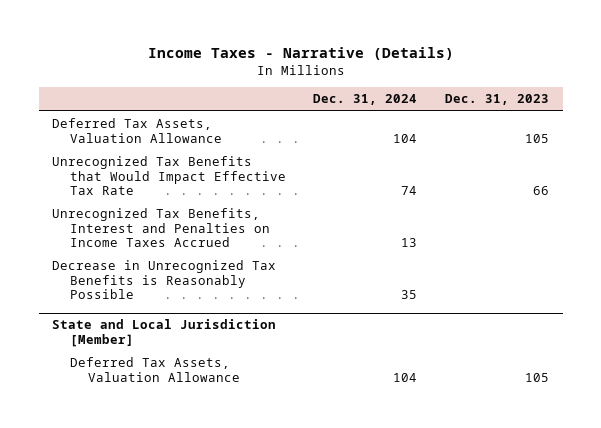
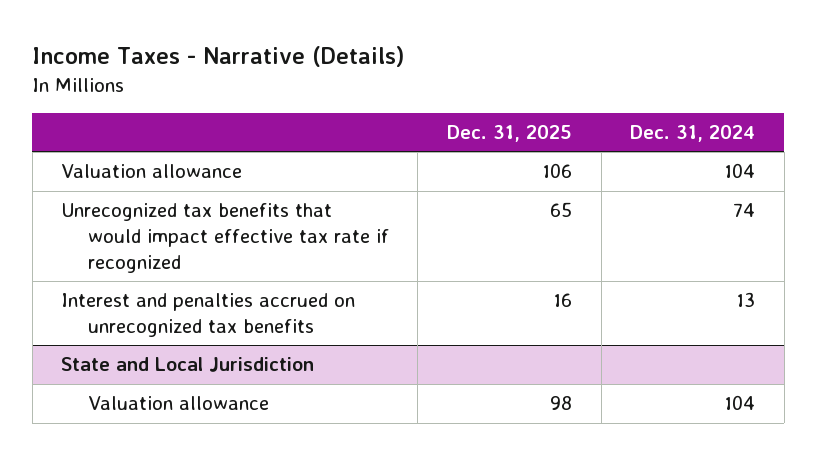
[444,94,549,106] Dec. 31, 2023 -> none
none -> [446,124,572,142] Dec. 31, 2025
[52,260,277,299] Decrease in Unrecognized Tax Benefits is Reasonably Possible -> none
[52,118,223,143] Deferred Tax Assets, Valuation Allowance -> [61,164,243,179] Valuation allowance
[52,156,287,195] Unrecognized Tax Benefits that Would Impact Effective Tax Rate -> [61,203,389,273] Unrecognized tax benefits that would impact effective tax rate if recognized
[52,208,271,247] Unrecognized Tax Benefits, Interest and Penalties on Income Taxes Accrued -> [61,293,356,338] Interest and penalties accrued on unrecognized tax benefits
[52,319,277,347] State and Local Jurisdiction [Member] -> [61,357,315,373] State and Local Jurisdiction
[70,357,240,382] Deferred Tax Assets, Valuation Allowance -> [87,396,269,411] Valuation allowance

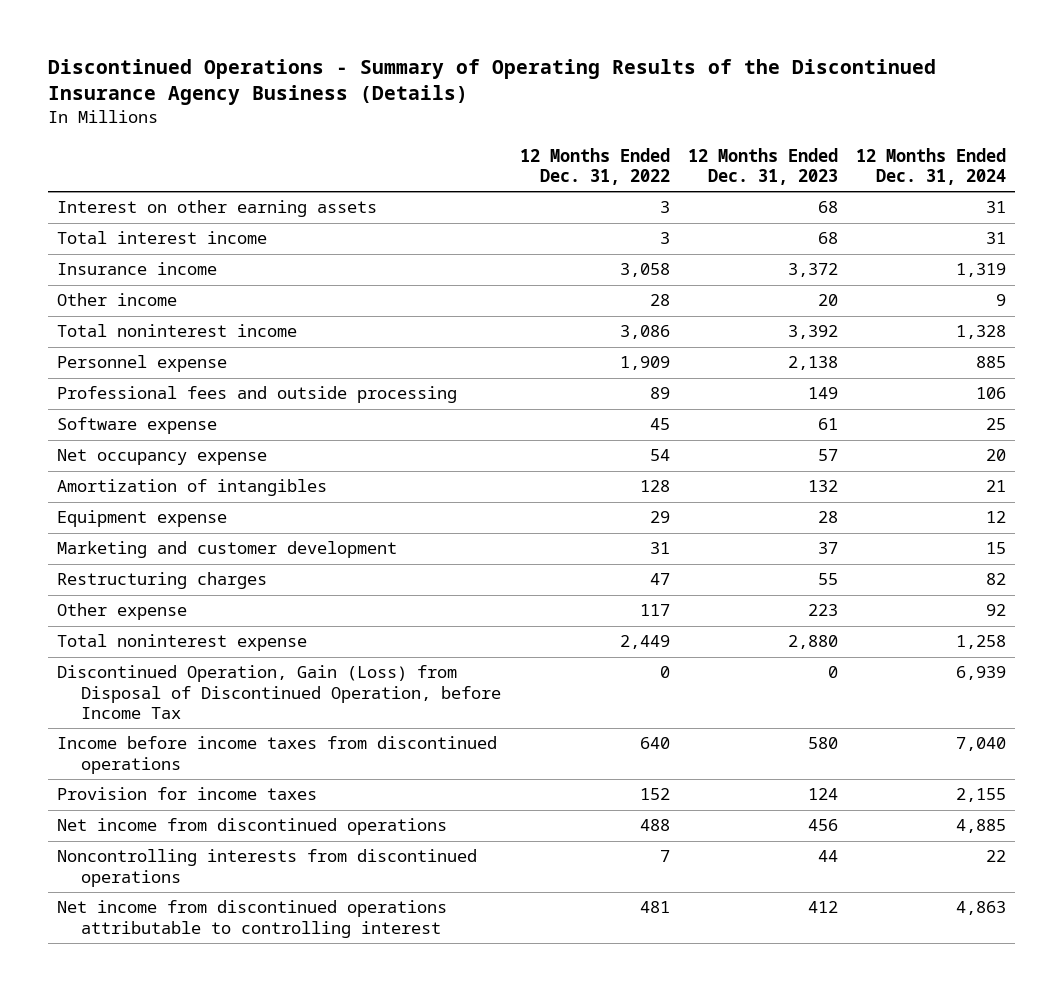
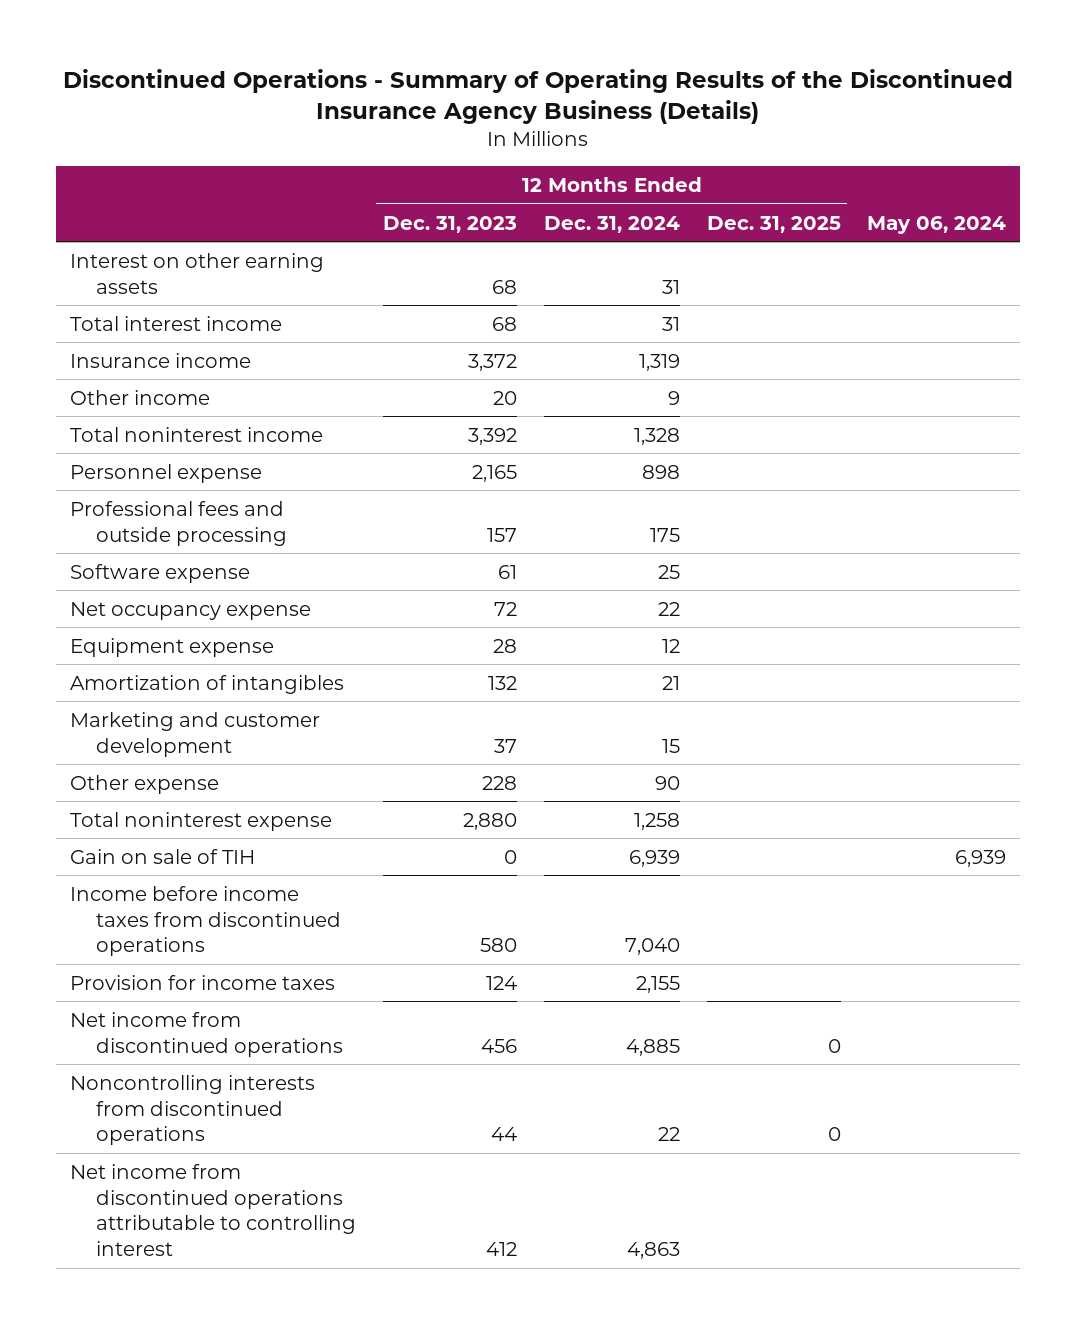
[519,147,670,185] 12 Months Ended Dec. 31, 2022 -> none
none -> [706,215,841,233] Dec. 31, 2025
none -> [867,215,1007,234] May 06, 2024
[787,356,838,371] 2,138 -> [471,464,517,482] 2,165
[975,356,1006,369] 885 -> [641,464,680,479] 898
[807,387,838,400] 149 -> [486,527,517,542] 157
[975,387,1006,400] 106 -> [649,527,680,542] 175
[817,449,838,462] 57 -> [493,601,517,616] 72
[985,449,1006,462] 20 -> [657,601,680,616] 22
[56,479,327,497] Amortization of intangibles -> [69,674,344,694] Amortization of intangibles
[56,572,267,590] Restructuring charges -> none
[807,604,838,617] 223 -> [481,775,517,790] 228
[985,604,1006,617] 92 -> [654,775,680,790] 90
[56,665,502,719] Discontinued Operation, Gain (Loss) from Disposal of Discontinued Operation, before Income Tax -> [69,848,255,864] Gain on sale of TIH

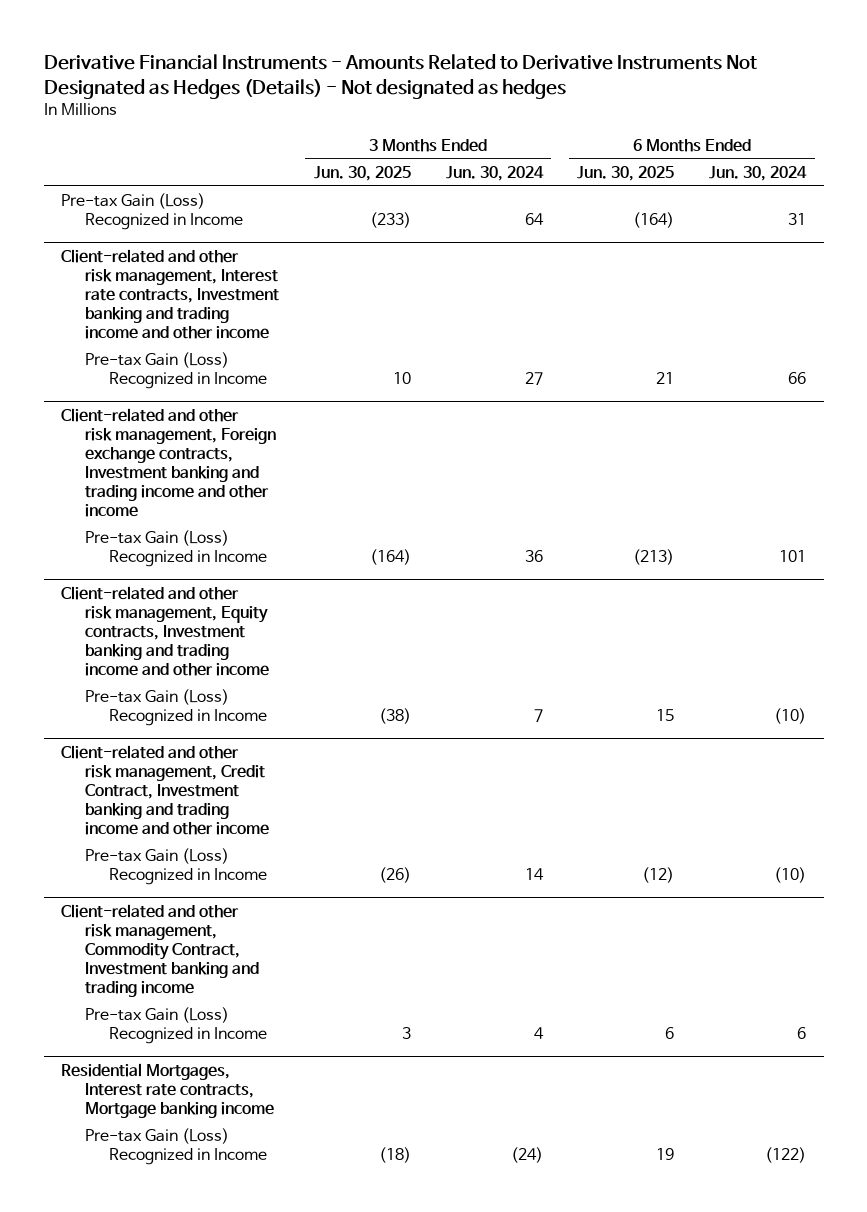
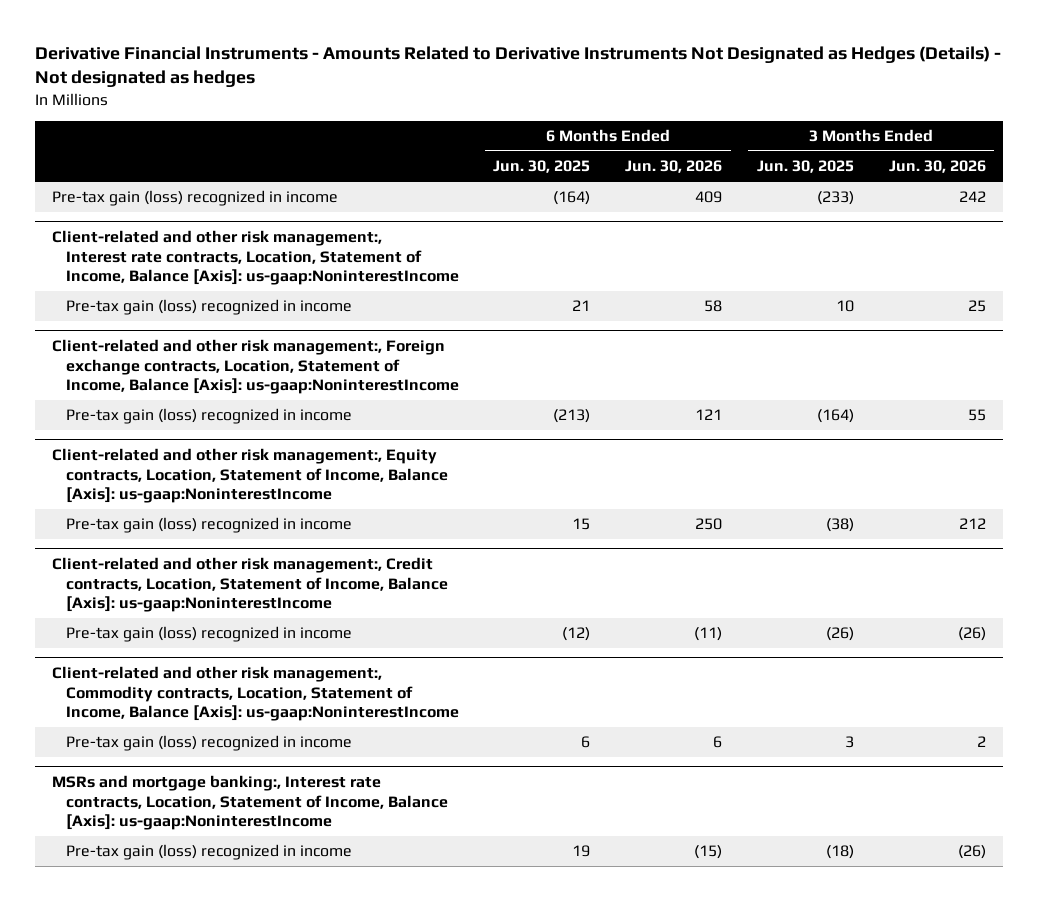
[445,165,544,181] Jun. 30, 2024 -> none
[709,165,808,181] Jun. 30, 2024 -> none
none -> [625,160,723,174] Jun. 30, 2026
none -> [888,160,986,174] Jun. 30, 2026
[61,248,280,340] Client-related and other risk management, Interest rate contracts, Investment banking and trading income and other income -> none
[61,407,277,518] Client-related and other risk management, Foreign exchange contracts, Investment banking and trading income and other income -> none
[61,585,270,677] Client-related and other risk management, Equity contracts, Investment banking and trading income and other income -> none
[61,744,270,836] Client-related and other risk management, Credit Contract, Investment banking and trading income and other income -> none
[61,903,260,998] Client-related and other risk management, Commodity Contract, Investment banking and trading income -> none
[61,1062,275,1118] Residential Mortgages, Interest rate contracts, Mortgage banking income -> none
[61,193,244,231] Pre-tax Gain (Loss) Recognized in Income -> [51,190,338,207] Pre-tax gain (loss) recognized in income
none -> [51,230,459,285] Client-related and other risk management:, Interest rate contracts, Location, Statement of Income, Balance [Axis]: us-gaap:NoninterestIncome
[85,352,268,390] Pre-tax Gain (Loss) Recognized in Income -> [65,299,352,316] Pre-tax gain (loss) recognized in income
none -> [51,339,459,394] Client-related and other risk management:, Foreign exchange contracts, Location, Statement of Income, Balance [Axis]: us-gaap:NoninterestIncome
[85,530,268,568] Pre-tax Gain (Loss) Recognized in Income -> [65,408,352,425] Pre-tax gain (loss) recognized in income
none -> [51,448,448,503] Client-related and other risk management:, Equity contracts, Location, Statement of Income, Balance [Axis]: us-gaap:NoninterestIncome
[85,689,268,727] Pre-tax Gain (Loss) Recognized in Income -> [65,517,352,534] Pre-tax gain (loss) recognized in income
none -> [51,557,448,612] Client-related and other risk management:, Credit contracts, Location, Statement of Income, Balance [Axis]: us-gaap:NoninterestIncome
[85,848,268,886] Pre-tax Gain (Loss) Recognized in Income -> [65,626,352,643] Pre-tax gain (loss) recognized in income
none -> [51,666,459,721] Client-related and other risk management:, Commodity contracts, Location, Statement of Income, Balance [Axis]: us-gaap:NoninterestIncome
[85,1007,268,1045] Pre-tax Gain (Loss) Recognized in Income -> [65,735,352,752] Pre-tax gain (loss) recognized in income
none -> [51,775,448,830] MSRs and mortgage banking:, Interest rate contracts, Location, Statement of Income, Balance [Axis]: us-gaap:NoninterestIncome
[85,1128,268,1166] Pre-tax Gain (Loss) Recognized in Income -> [65,844,352,861] Pre-tax gain (loss) recognized in income

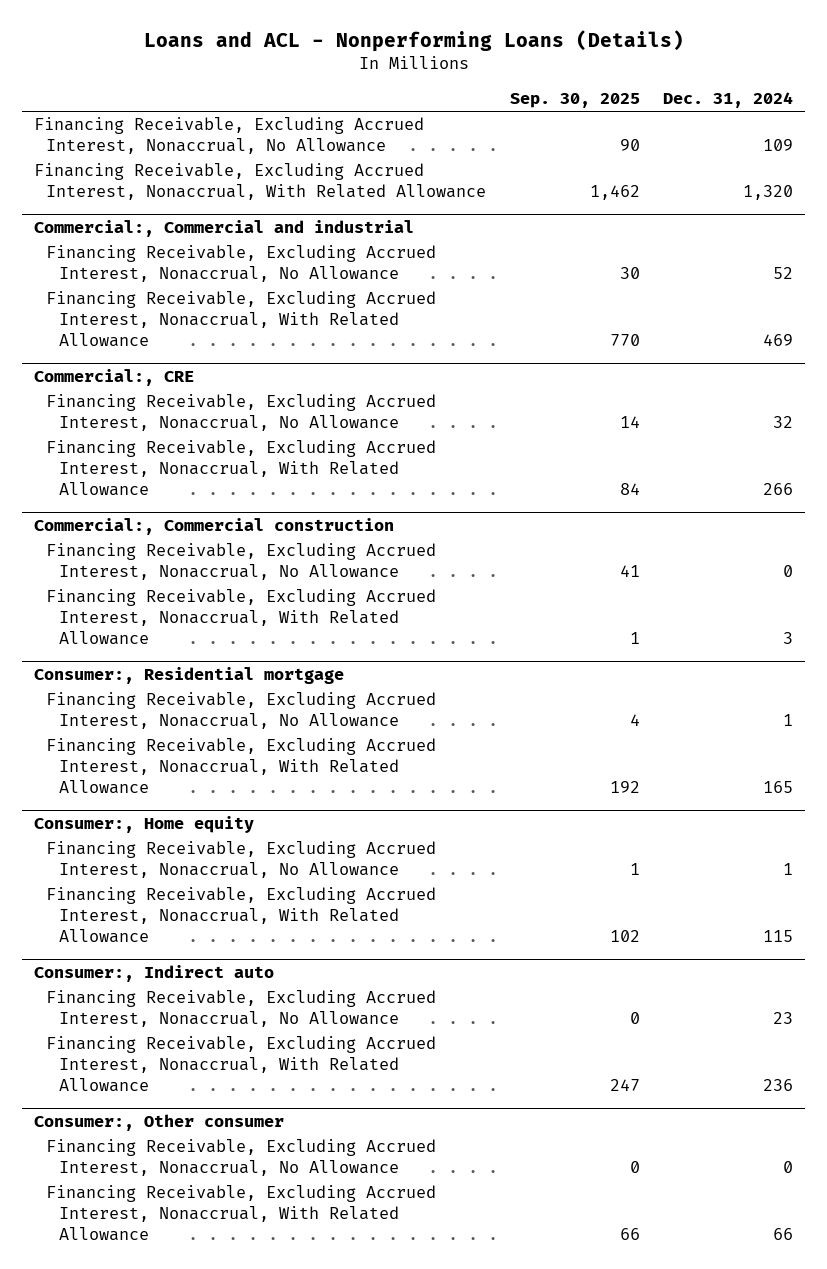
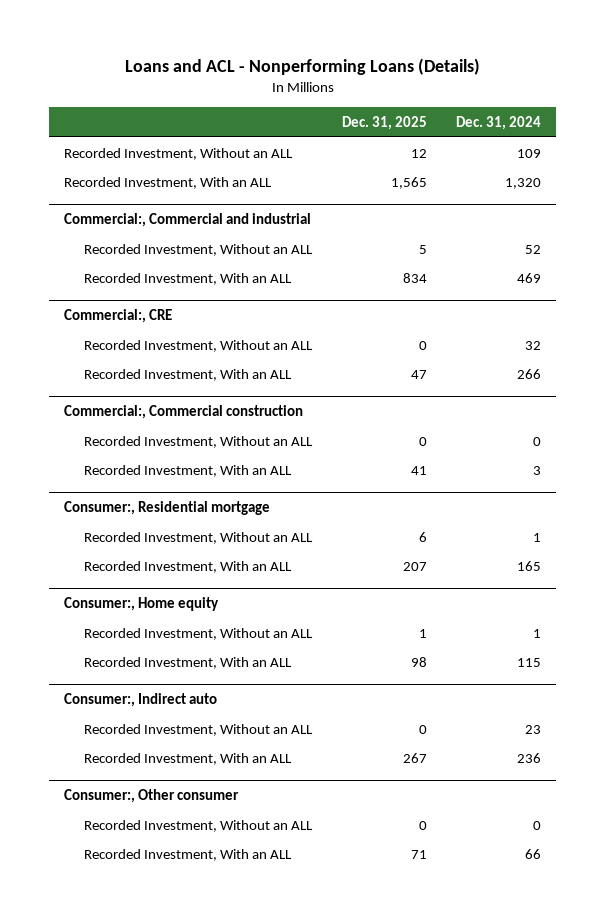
[509,93,640,109] Sep. 30, 2025 -> none
none -> [341,115,427,130] Dec. 31, 2025
[33,117,424,155] Financing Receivable, Excluding Accrued Interest, Nonaccrual, No Allowance -> [63,147,293,160] Recorded Investment, Without an ALL
[33,163,487,201] Financing Receivable, Excluding Accrued Interest, Nonaccrual, With Related Allowance -> [63,176,272,189] Recorded Investment, With an ALL
[46,245,437,283] Financing Receivable, Excluding Accrued Interest, Nonaccrual, No Allowance -> [83,243,313,256] Recorded Investment, Without an ALL
[46,291,437,348] Financing Receivable, Excluding Accrued Interest, Nonaccrual, With Related Allowance -> [83,272,292,285] Recorded Investment, With an ALL
[46,394,437,432] Financing Receivable, Excluding Accrued Interest, Nonaccrual, No Allowance -> [83,339,313,352] Recorded Investment, Without an ALL
[46,440,437,497] Financing Receivable, Excluding Accrued Interest, Nonaccrual, With Related Allowance -> [83,368,292,381] Recorded Investment, With an ALL
[46,543,437,581] Financing Receivable, Excluding Accrued Interest, Nonaccrual, No Allowance -> [83,435,313,448] Recorded Investment, Without an ALL
[46,589,437,646] Financing Receivable, Excluding Accrued Interest, Nonaccrual, With Related Allowance -> [83,464,292,477] Recorded Investment, With an ALL
[46,692,437,730] Financing Receivable, Excluding Accrued Interest, Nonaccrual, No Allowance -> [83,531,313,544] Recorded Investment, Without an ALL
[46,738,437,795] Financing Receivable, Excluding Accrued Interest, Nonaccrual, With Related Allowance -> [83,560,292,573] Recorded Investment, With an ALL
[46,841,437,879] Financing Receivable, Excluding Accrued Interest, Nonaccrual, No Allowance -> [83,627,313,640] Recorded Investment, Without an ALL
[46,887,437,944] Financing Receivable, Excluding Accrued Interest, Nonaccrual, With Related Allowance -> [83,656,292,669] Recorded Investment, With an ALL
[46,990,437,1028] Financing Receivable, Excluding Accrued Interest, Nonaccrual, No Allowance -> [83,723,313,736] Recorded Investment, Without an ALL
[46,1036,437,1093] Financing Receivable, Excluding Accrued Interest, Nonaccrual, With Related Allowance -> [83,752,292,765] Recorded Investment, With an ALL
[46,1139,437,1177] Financing Receivable, Excluding Accrued Interest, Nonaccrual, No Allowance -> [83,819,313,832] Recorded Investment, Without an ALL
[46,1185,437,1242] Financing Receivable, Excluding Accrued Interest, Nonaccrual, With Related Allowance -> [83,848,292,861] Recorded Investment, With an ALL

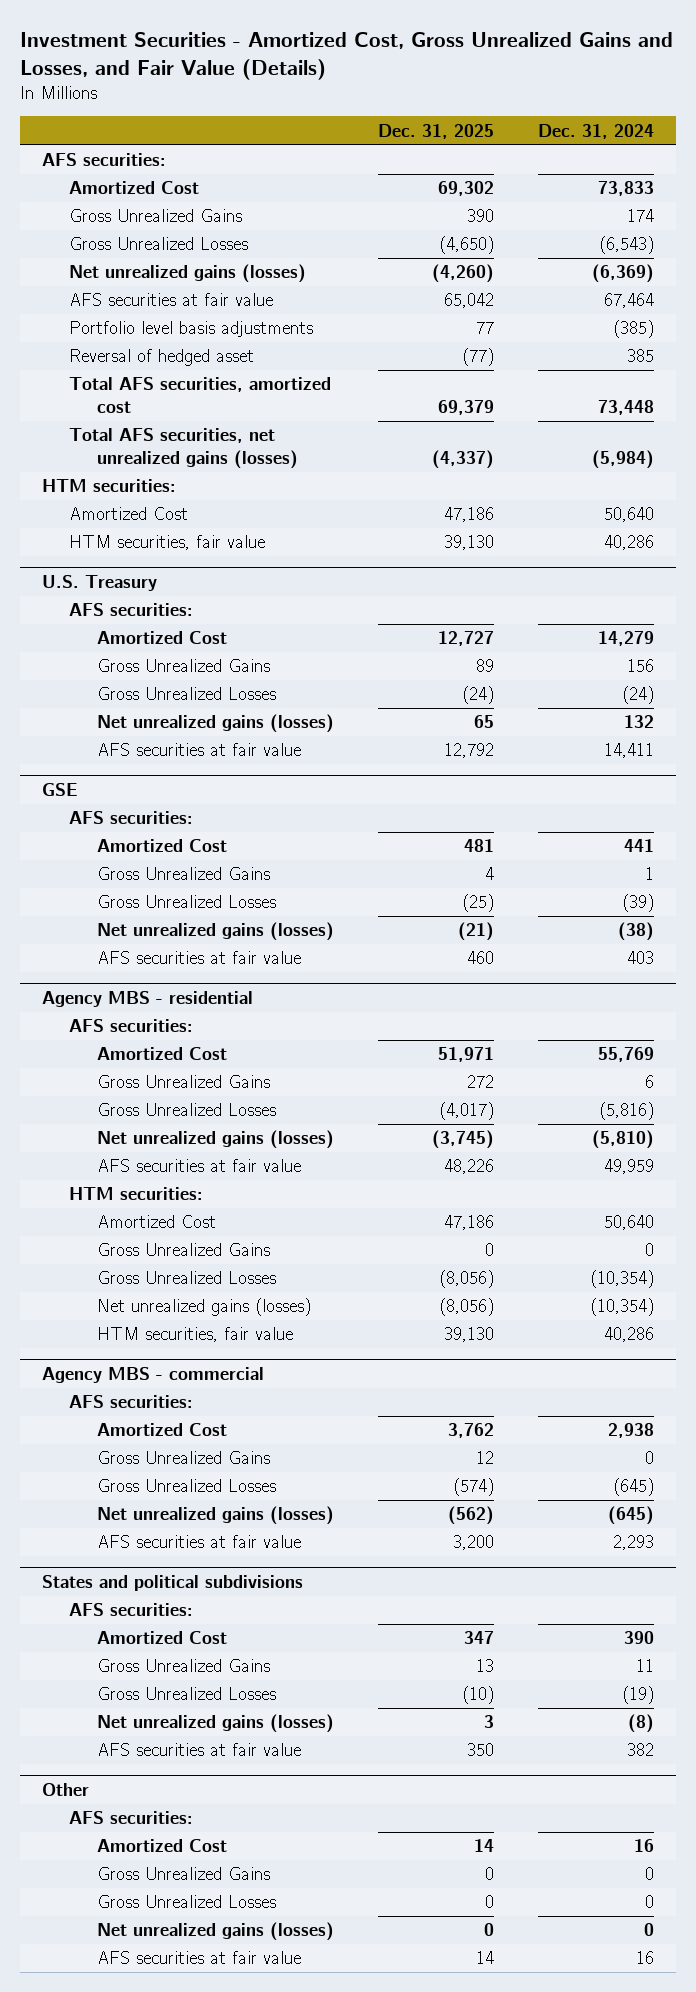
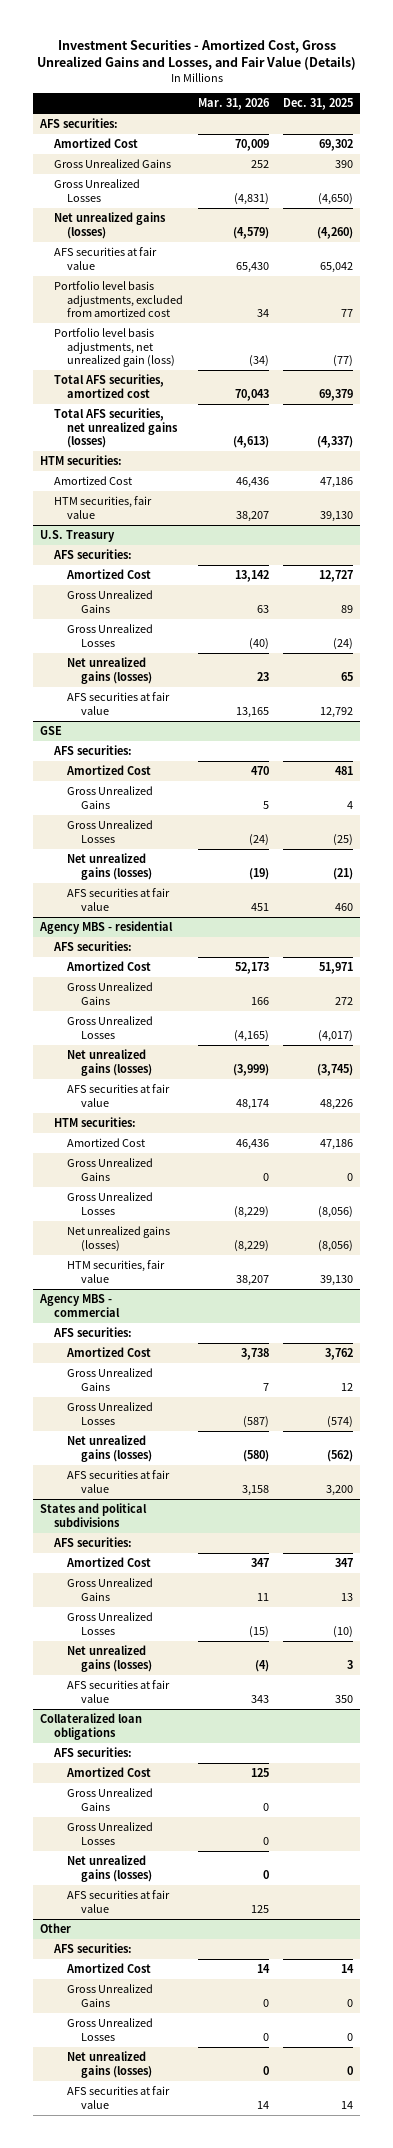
[538,123,655,139] Dec. 31, 2024 -> none
none -> [197,98,270,111] Mar. 31, 2026
[69,349,255,367] Reversal of hedged asset -> none
[69,321,314,338] Portfolio level basis adjustments -> [53,281,184,318] Portfolio level basis adjustments, excluded from amortized cost
none -> [53,328,176,368] Portfolio level basis adjustments, net unrealized gain (loss)
none -> [39,1713,142,1740] Collateralized loan obligations
none -> [52,1747,132,1758] AFS securities:
none -> [66,1767,152,1778] Amortized Cost
none -> [67,1788,154,1811] Gross Unrealized Gains
none -> [67,1822,154,1845] Gross Unrealized Losses
none -> [67,1855,153,1882] Net unrealized gains (losses)
none -> [67,1890,171,1913] AFS securities at fair value

